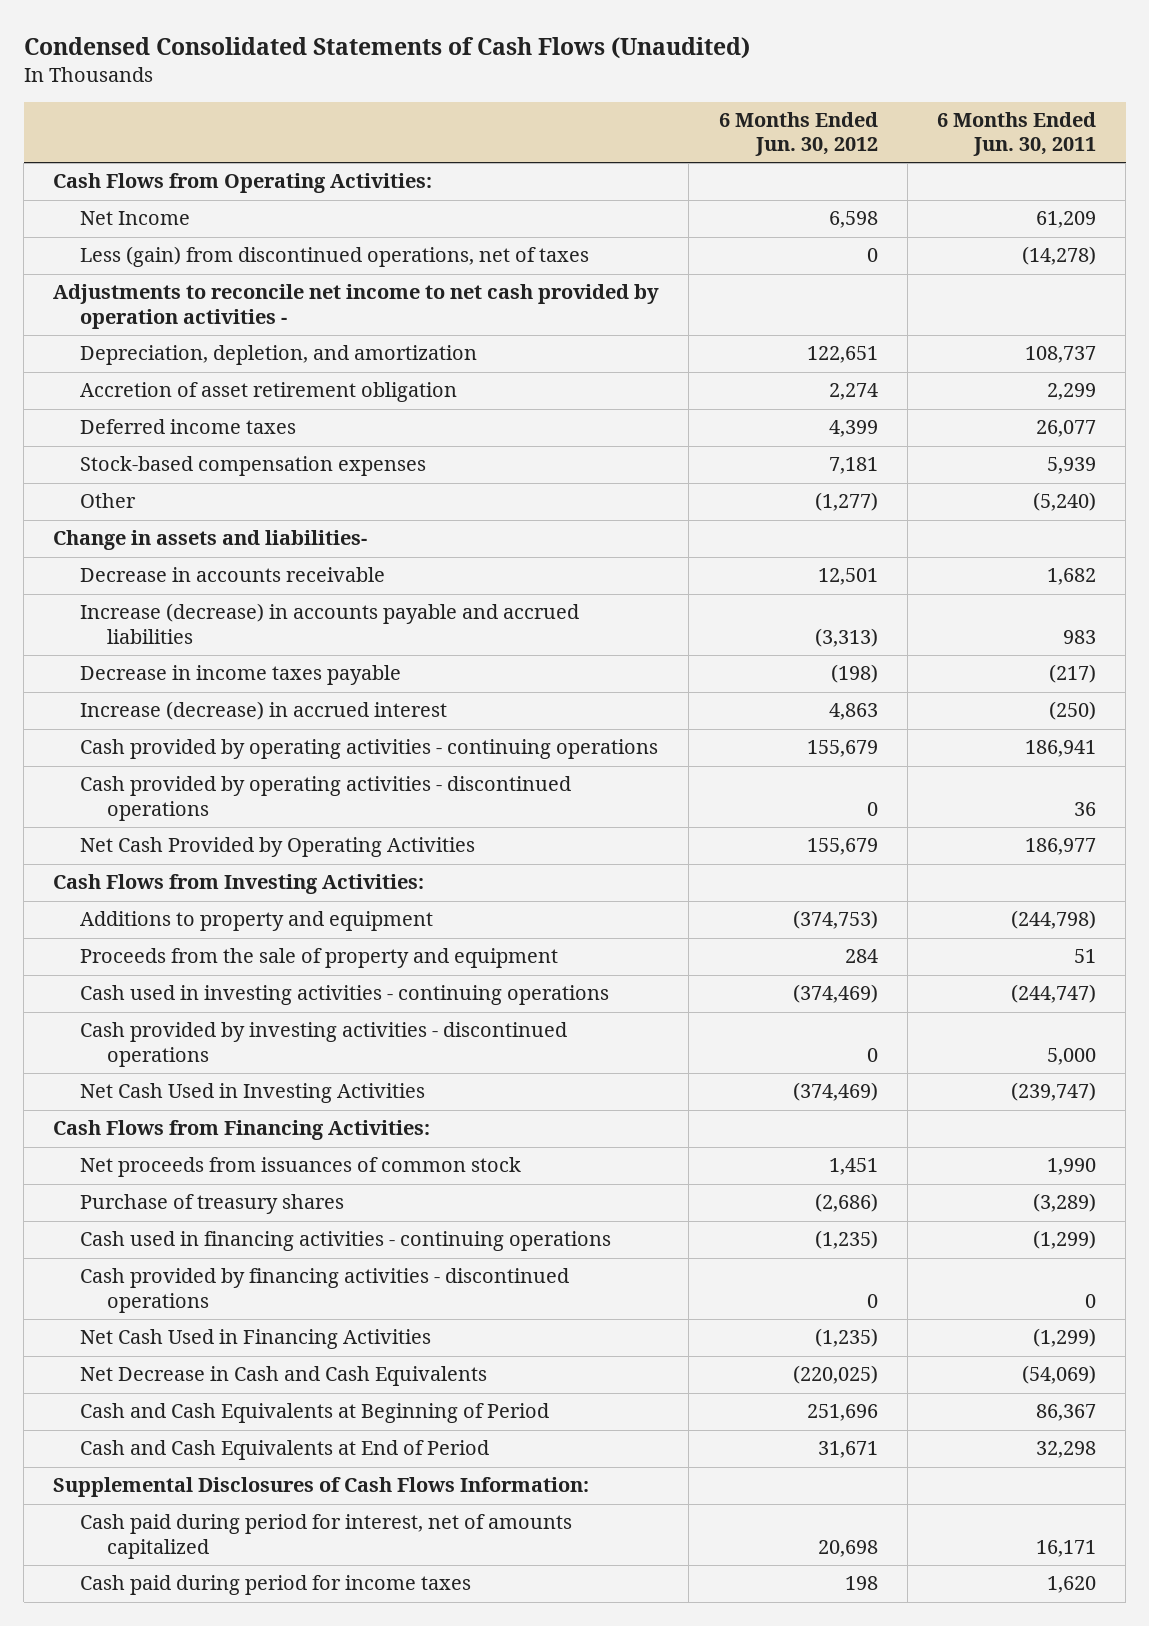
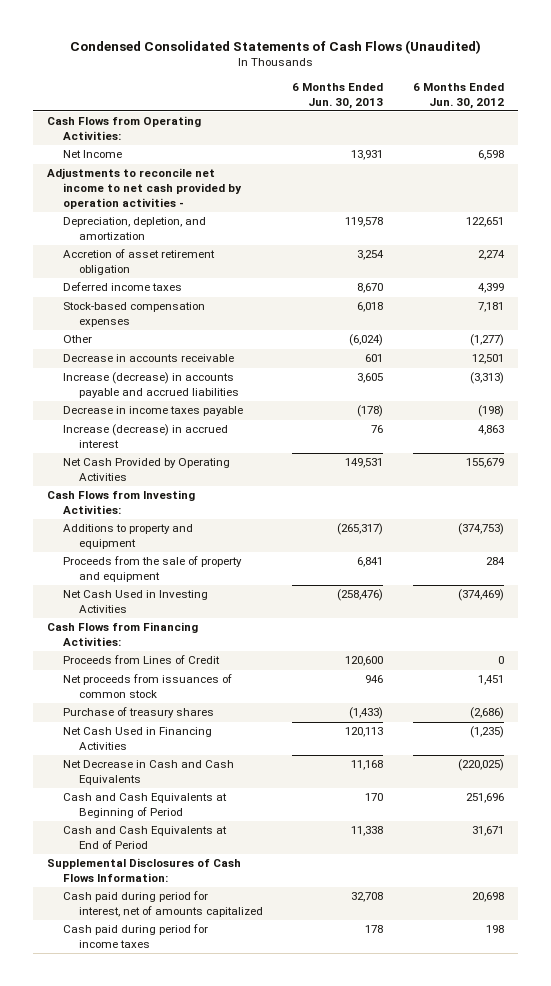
[937,112,1097,157] 6 Months Ended Jun. 30, 2011 -> none
none -> [292,83,384,109] 6 Months Ended Jun. 30, 2013
[80,246,590,268] Less (gain) from discontinued operations, net of taxes -> none
[53,530,368,551] Change in assets and liabilities- -> none
[80,739,659,760] Cash provided by operating activities - continuing operations -> none
[80,776,572,821] Cash provided by operating activities - discontinued operations -> none
[80,985,610,1006] Cash used in investing activities - continuing operations -> none
[80,1022,568,1067] Cash provided by investing activities - discontinued operations -> none
none -> [63,655,221,665] Proceeds from Lines of Credit
[80,1231,612,1252] Cash used in financing activities - continuing operations -> none
[80,1268,570,1313] Cash provided by financing activities - discontinued operations -> none

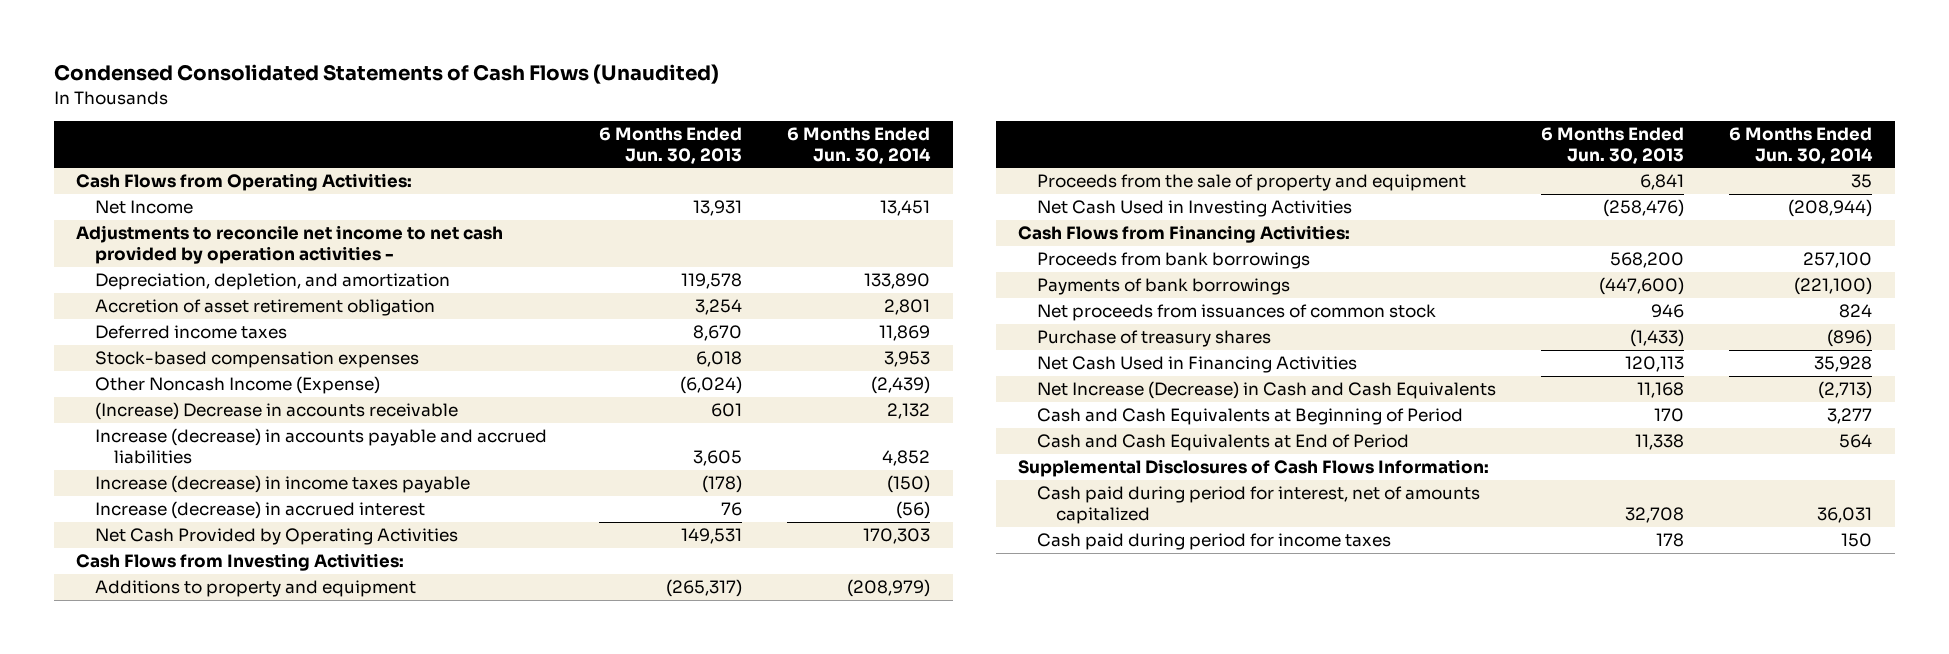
[412,83,504,109] 6 Months Ended Jun. 30, 2012 -> none
none -> [787,127,932,164] 6 Months Ended Jun. 30, 2014
[63,335,93,344] Other -> [94,376,380,395] Other Noncash Income (Expense)
[63,354,235,363] Decrease in accounts receivable -> [94,402,458,421] (Increase) Decrease in accounts receivable
[63,406,244,417] Decrease in income taxes payable -> [94,475,470,494] Increase (decrease) in income taxes payable
[63,655,221,665] Proceeds from Lines of Credit -> [1037,252,1311,270] Proceeds from bank borrowings
[345,656,384,667] 120,600 -> [1610,252,1685,269] 568,200
none -> [1037,278,1291,296] Payments of bank borrowings
[63,760,235,785] Net Decrease in Cash and Cash Equivalents -> [1037,381,1497,400] Net Increase (Decrease) in Cash and Cash Equivalents

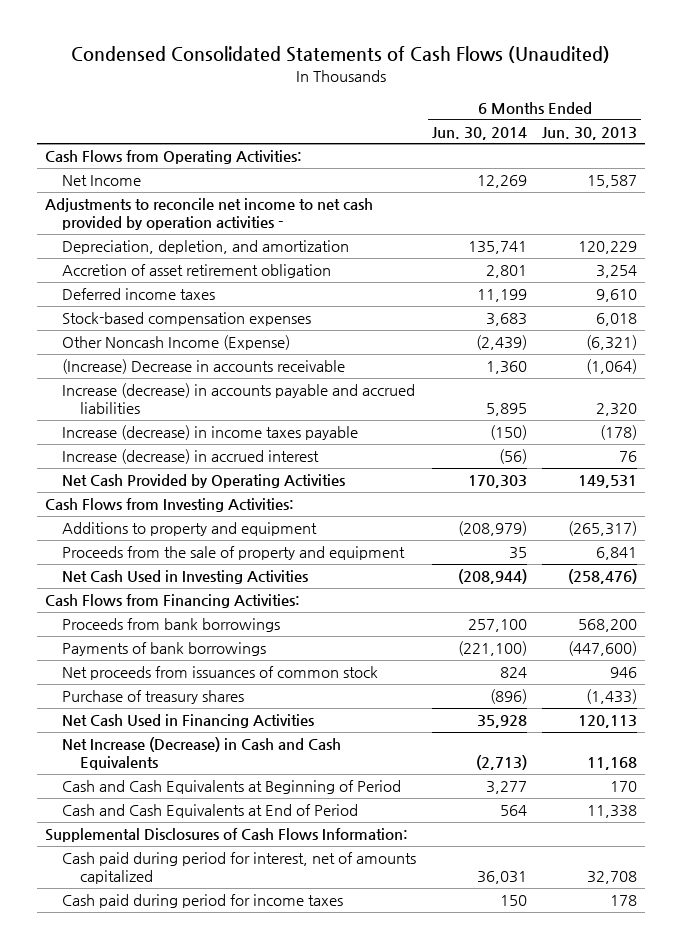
[693,200,743,217] 13,931 -> [587,175,638,189] 15,587
[880,200,931,217] 13,451 -> [476,175,527,189] 12,269
[681,273,743,290] 119,578 -> [578,241,638,255] 120,229
[864,273,931,290] 133,890 -> [467,241,527,255] 135,741
[693,325,743,342] 8,670 -> [596,289,638,303] 9,610
[879,325,931,342] 11,869 -> [476,289,527,303] 11,199
[884,351,931,368] 3,953 -> [485,313,527,327] 3,683
[680,376,743,395] (6,024) -> [586,335,638,351] (6,321)
[711,403,743,418] 601 -> [586,359,638,375] (1,064)
[887,403,931,420] 2,132 -> [485,361,527,375] 1,360
[693,449,743,466] 3,605 -> [596,403,638,417] 2,320
[882,449,931,466] 4,852 -> [485,403,527,417] 5,895

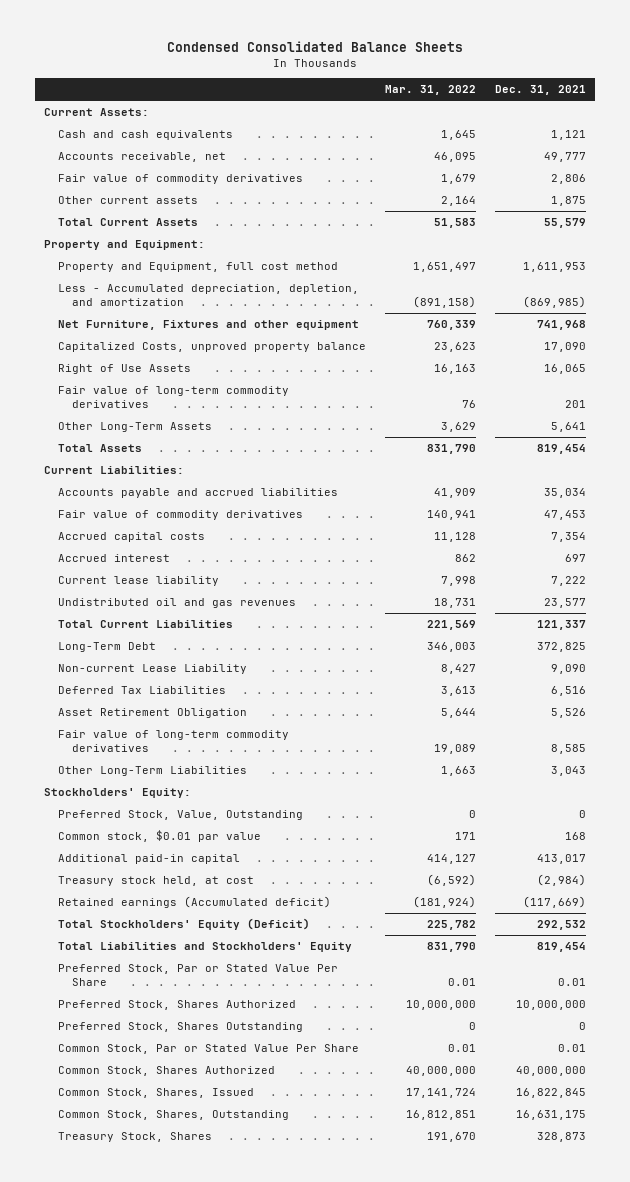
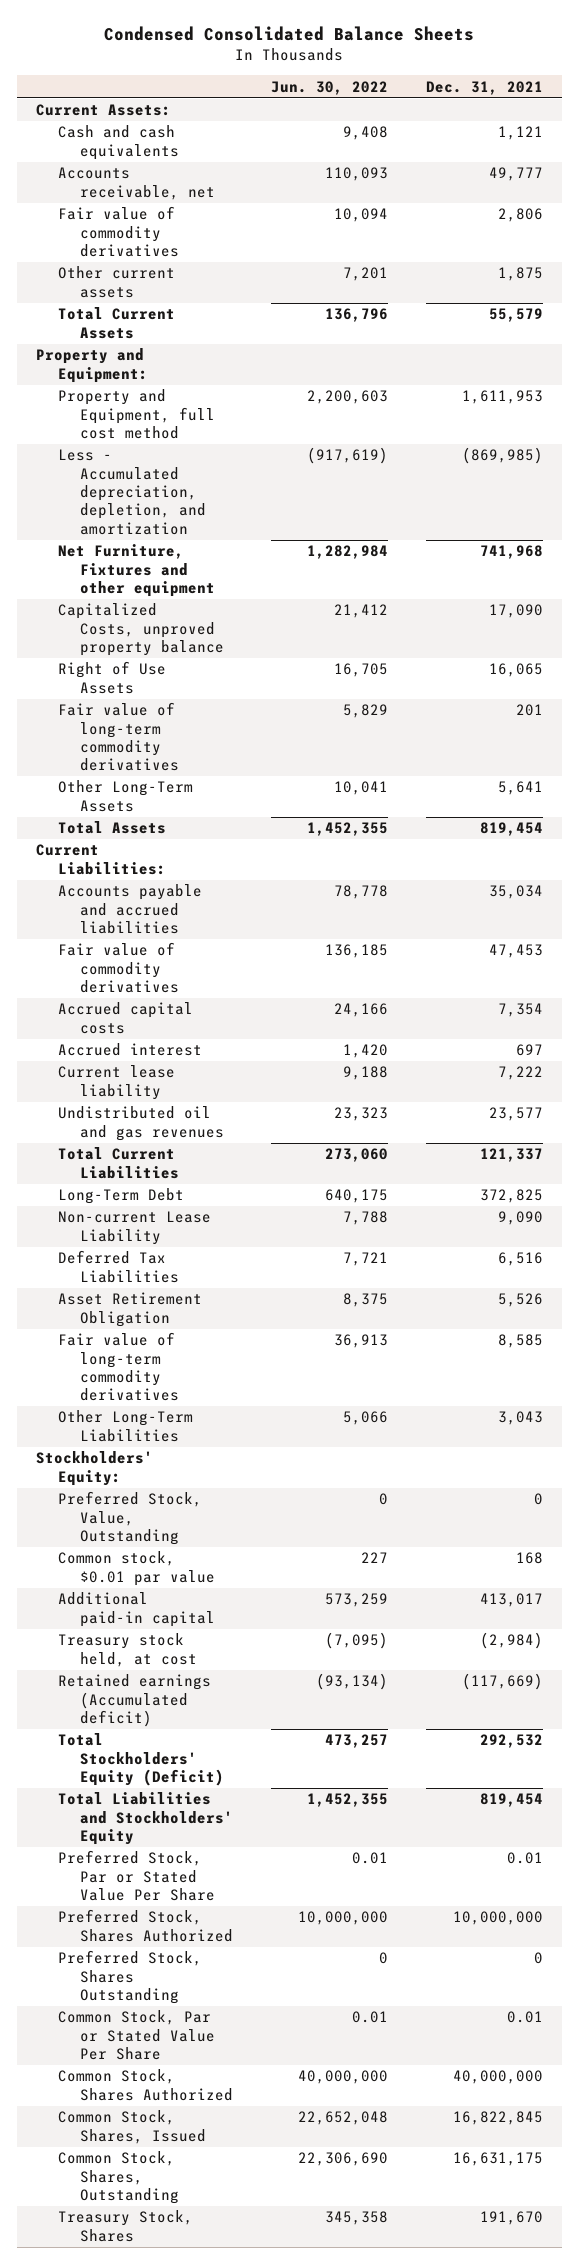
[384,85,476,96] Mar. 31, 2022 -> none
none -> [270,80,388,95] Jun. 30, 2022
[536,1132,586,1143] 328,873 -> [479,2211,543,2226] 191,670

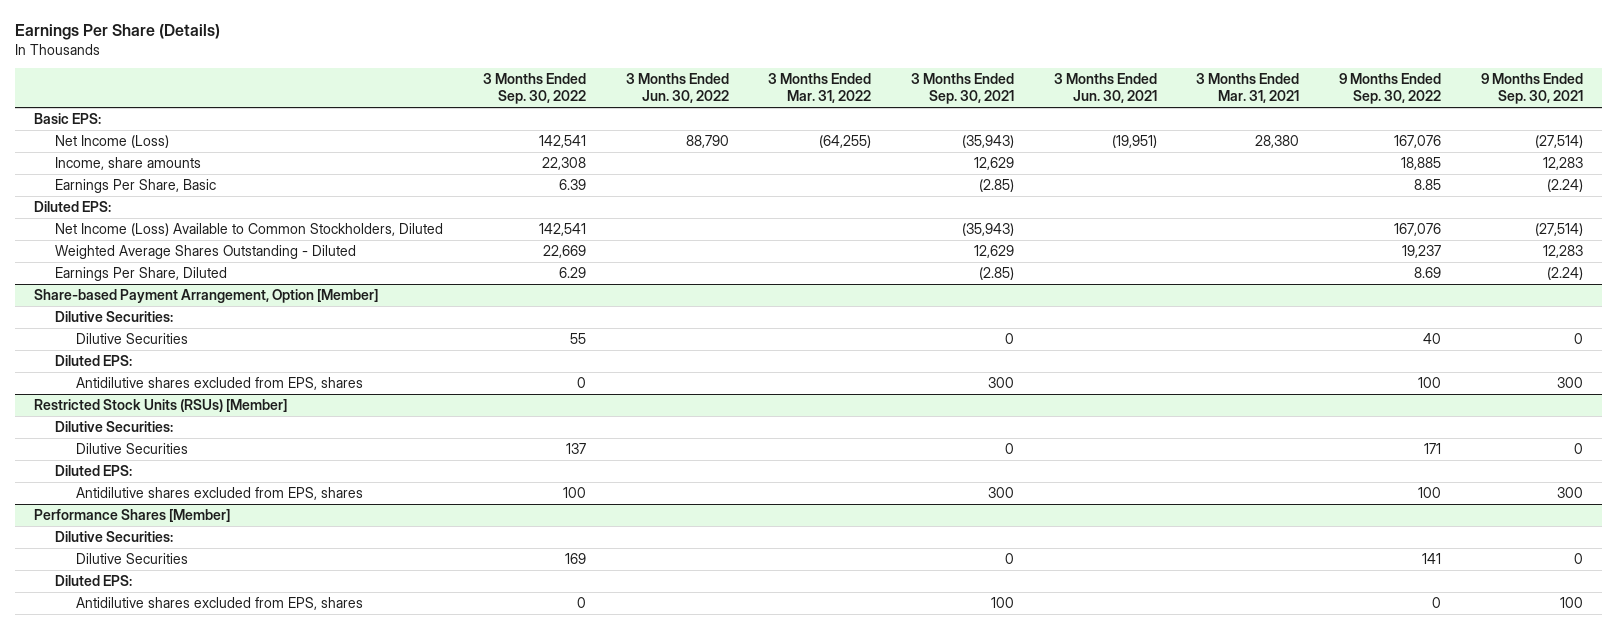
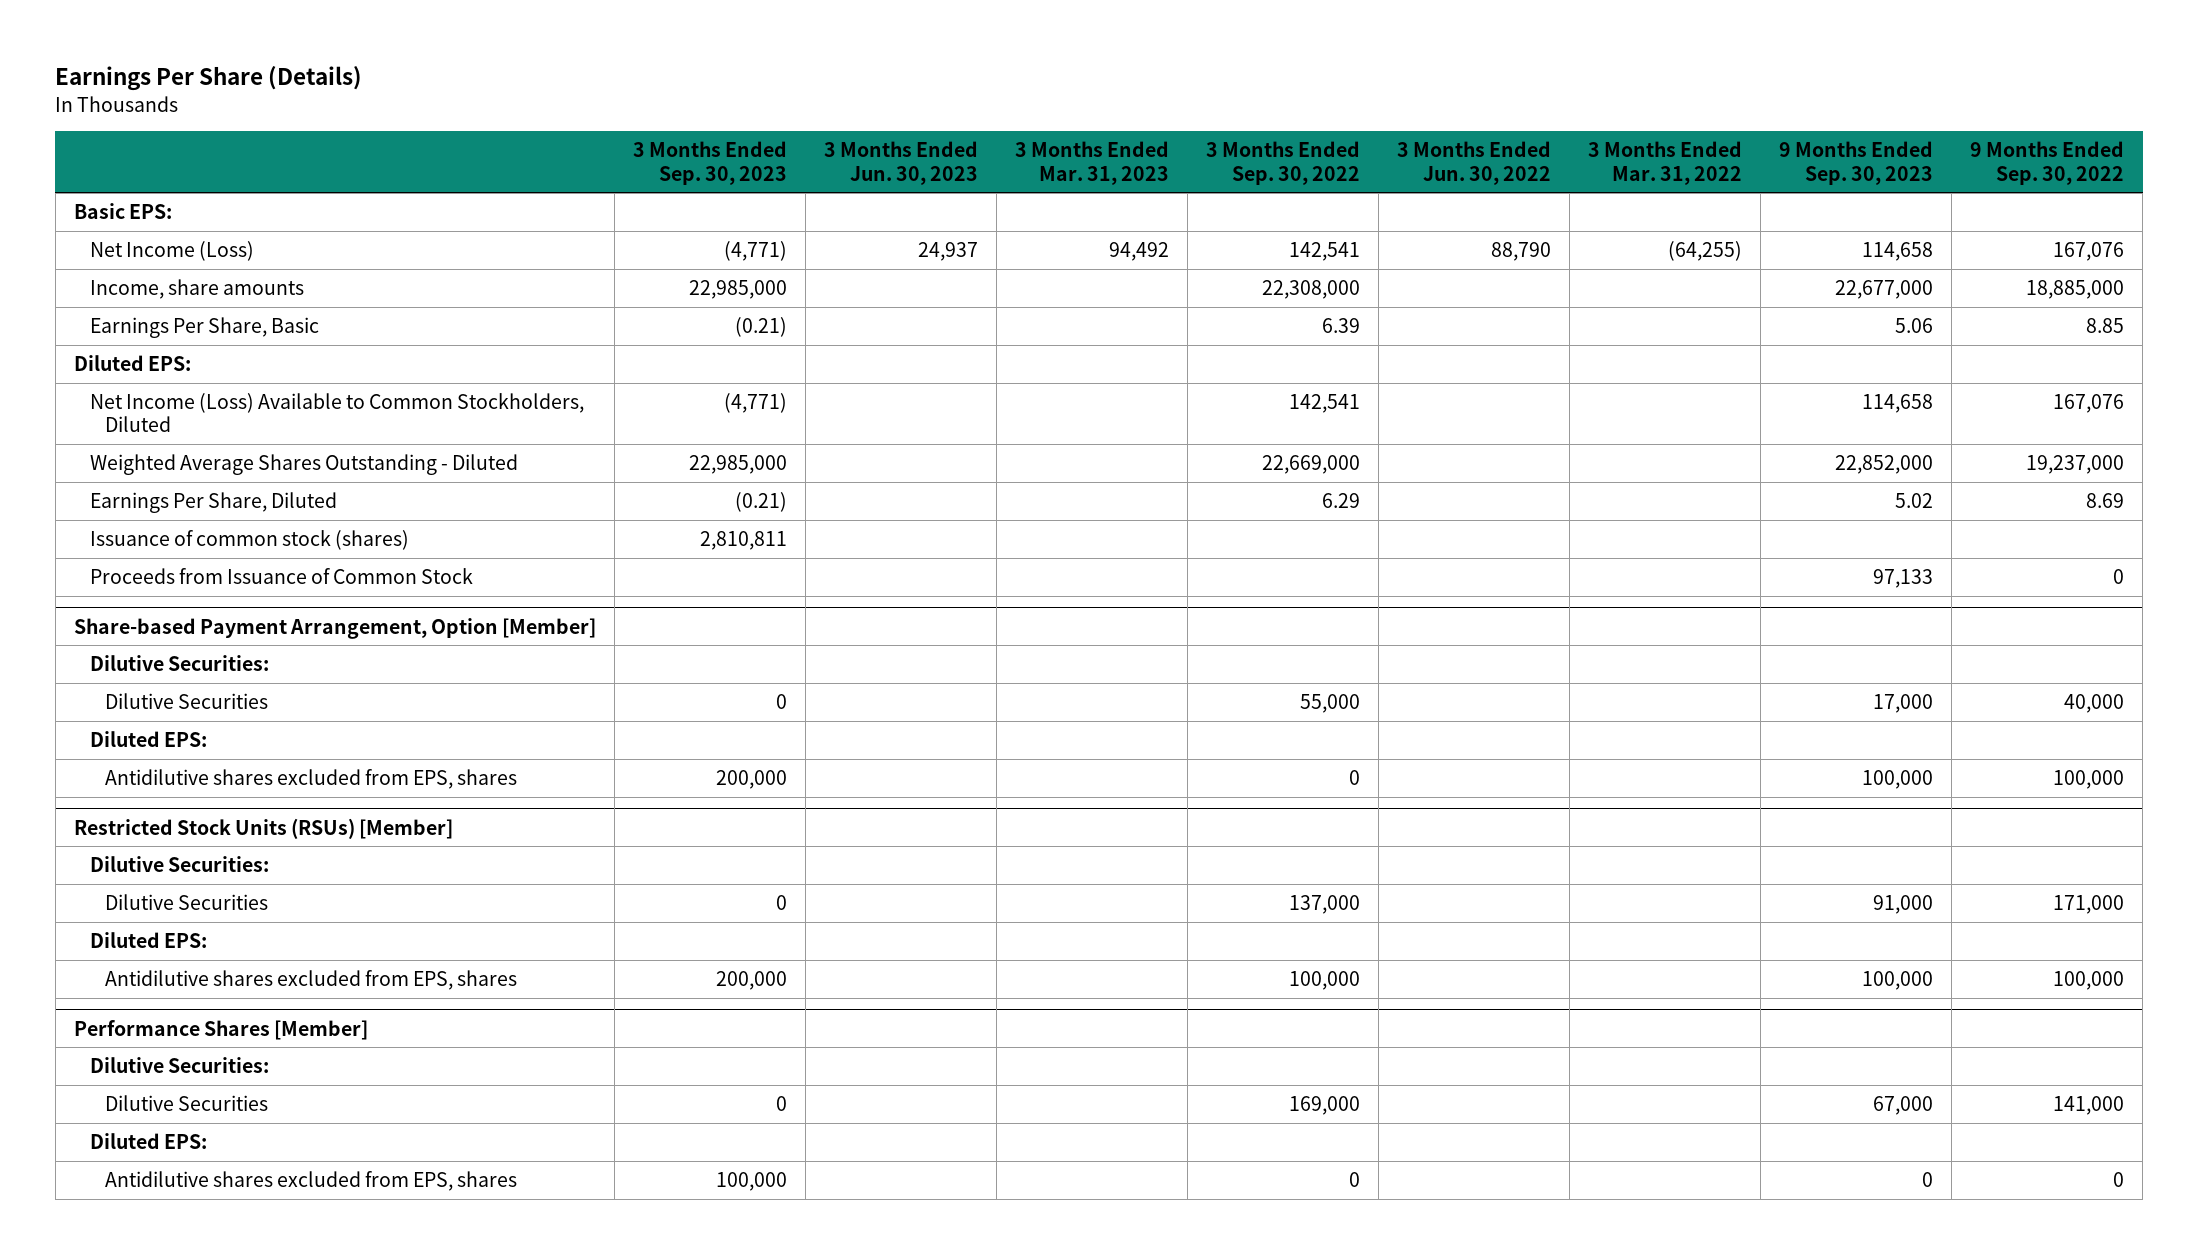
[910,73,1014,105] 3 Months Ended Sep. 30, 2021 -> none
[1053,73,1157,104] 3 Months Ended Jun. 30, 2021 -> none
[1196,73,1300,104] 3 Months Ended Mar. 31, 2021 -> none
[1480,73,1583,105] 9 Months Ended Sep. 30, 2021 -> none
none -> [632,141,787,185] 3 Months Ended Sep. 30, 2023
none -> [823,141,978,185] 3 Months Ended Jun. 30, 2023
none -> [1014,141,1169,185] 3 Months Ended Mar. 31, 2023
none -> [1779,141,1934,185] 9 Months Ended Sep. 30, 2023
[542,157,587,171] 22,308 -> [1261,279,1360,299] 22,308,000
[1400,157,1441,171] 18,885 -> [2026,279,2125,299] 18,885,000
[543,245,587,259] 22,669 -> [1261,454,1360,474] 22,669,000
[1401,245,1441,259] 19,237 -> [2026,454,2125,474] 19,237,000
none -> [89,529,409,550] Issuance of common stock (shares)
none -> [89,567,473,584] Proceeds from Issuance of Common Stock
[570,333,587,345] 55 -> [1299,693,1360,713] 55,000
[1422,333,1441,345] 40 -> [2064,693,2125,713] 40,000
[1417,377,1441,389] 100 -> [2053,769,2125,789] 100,000
[566,443,587,455] 137 -> [1288,894,1360,914] 137,000
[1423,443,1441,455] 171 -> [2053,894,2125,914] 171,000
[563,487,587,499] 100 -> [1288,970,1360,990] 100,000
[1417,487,1441,499] 100 -> [2053,970,2125,990] 100,000
[565,553,587,565] 169 -> [1288,1095,1360,1115] 169,000
[1421,553,1441,565] 141 -> [2053,1095,2125,1115] 141,000

